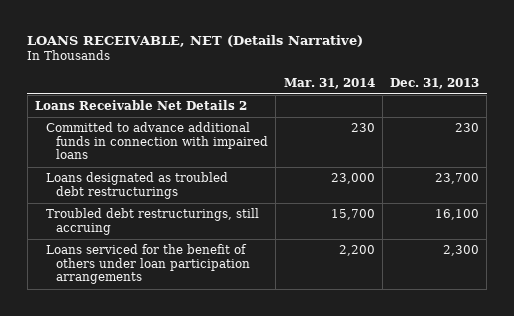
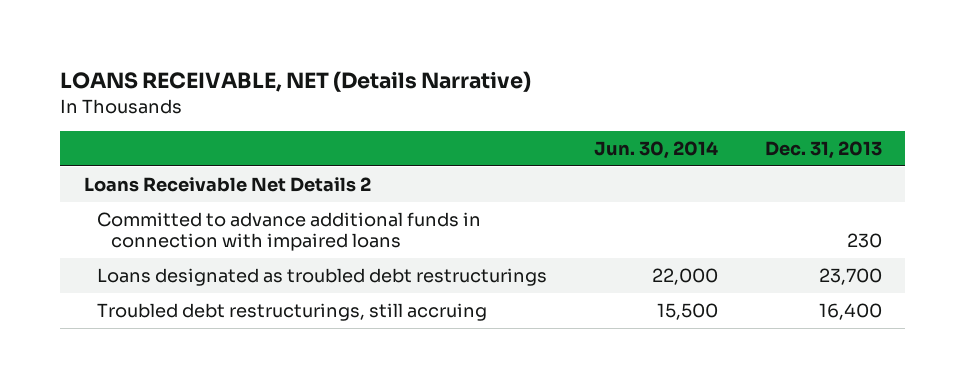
[283,77,375,89] Mar. 31, 2014 -> none
none -> [594,141,719,160] Jun. 30, 2014
[45,244,251,285] Loans serviced for the benefit of others under loan participation arrangements -> none
[435,209,480,221] 16,100 -> [818,303,882,321] 16,400

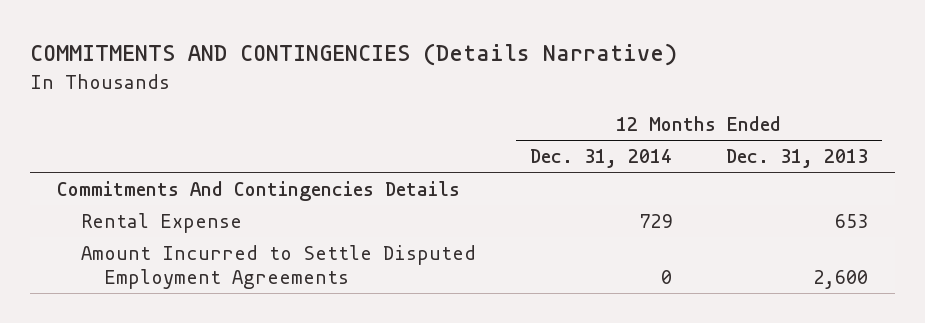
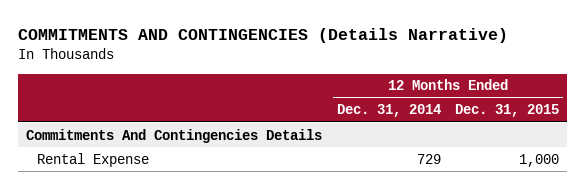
[725,149,868,169] Dec. 31, 2013 -> none
none -> [455,104,560,118] Dec. 31, 2015
[80,244,476,289] Amount Incurred to Settle Disputed Employment Agreements -> none

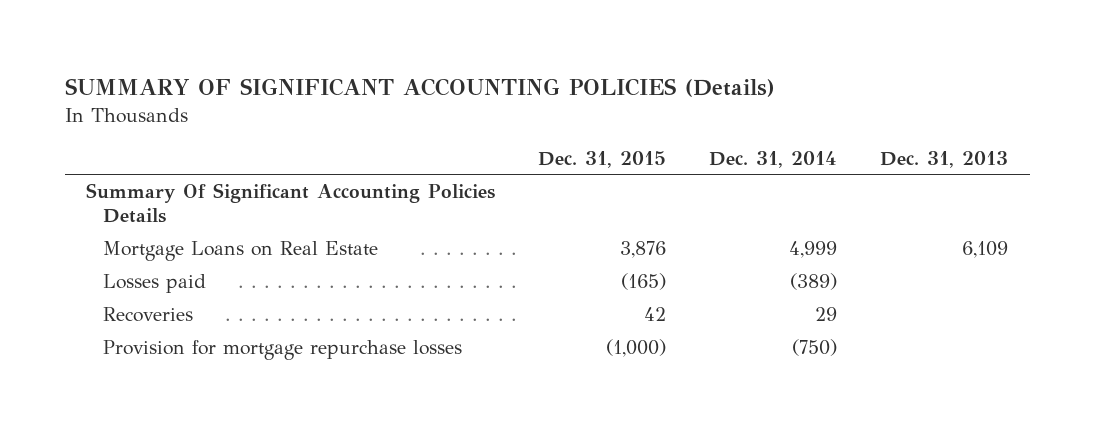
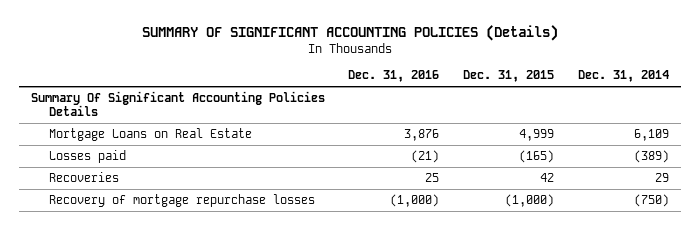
[880,150,1009,168] Dec. 31, 2013 -> none
none -> [348,70,440,83] Dec. 31, 2016
[620,241,667,259] 3,876 -> [519,129,555,142] 4,999
[789,241,838,259] 4,999 -> [633,129,669,142] 6,109
[103,340,463,361] Provision for mortgage repurchase losses -> [48,194,315,208] Recovery of mortgage repurchase losses

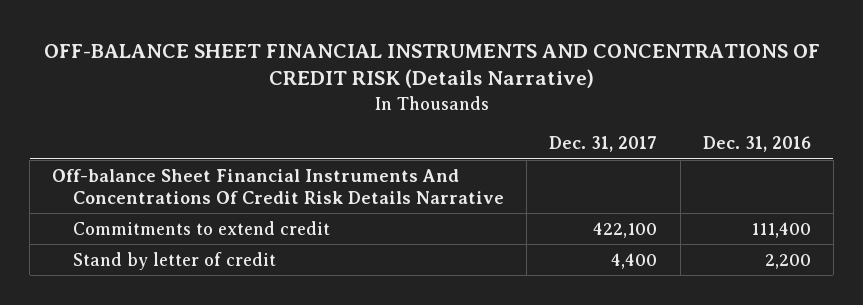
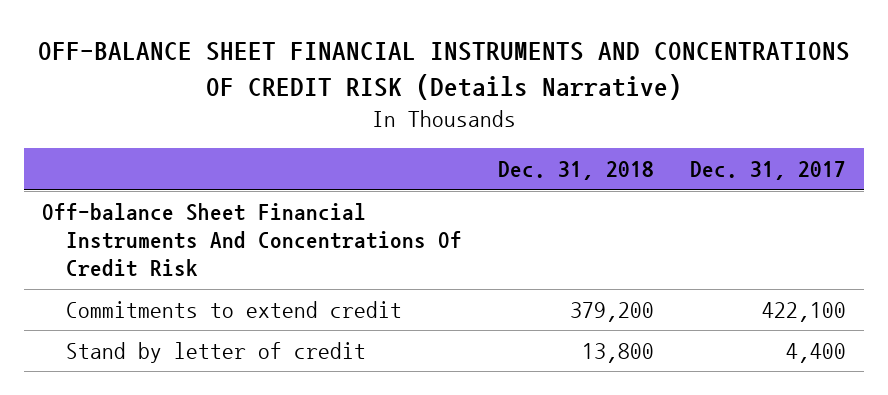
[702,136,811,153] Dec. 31, 2016 -> none
none -> [497,161,654,181] Dec. 31, 2018
[52,168,505,204] Off-balance Sheet Financial Instruments And Concentrations Of Credit Risk Details Narrative -> [41,202,462,278] Off-balance Sheet Financial Instruments And Concentrations Of Credit Risk

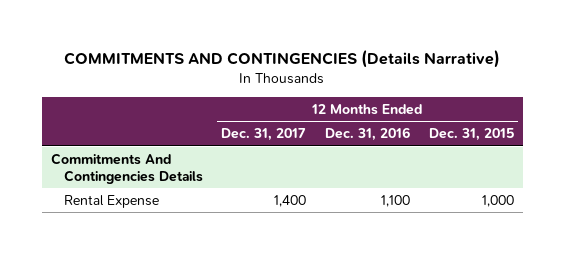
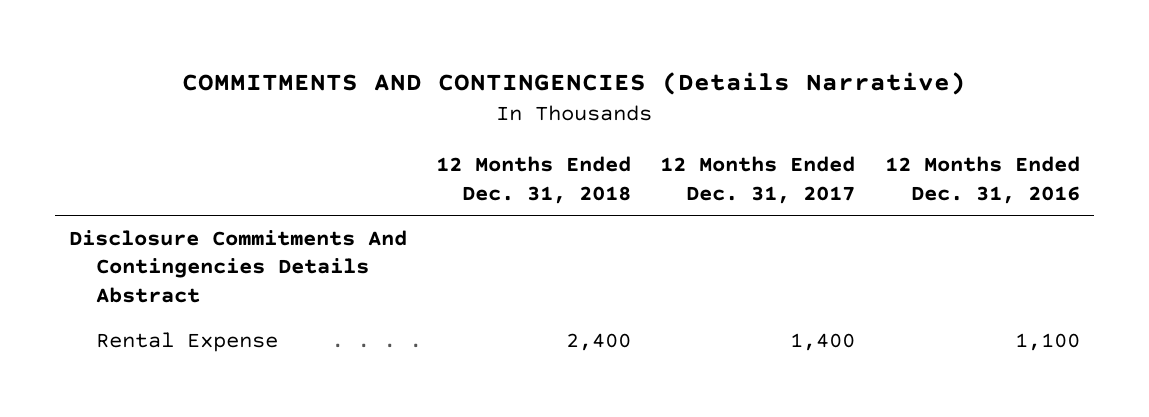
[428,128,514,142] Dec. 31, 2015 -> none
none -> [436,156,632,204] 12 Months Ended Dec. 31, 2018
[51,152,203,184] Commitments And Contingencies Details -> [69,229,408,304] Disclosure Commitments And Contingencies Details Abstract

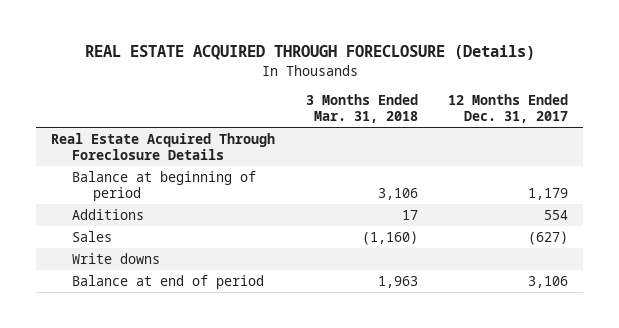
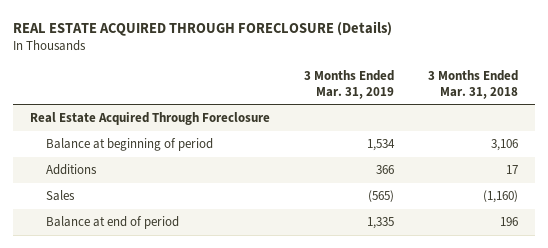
[447,94,568,124] 12 Months Ended Dec. 31, 2017 -> none
none -> [304,69,395,99] 3 Months Ended Mar. 31, 2019
[51,133,276,160] Real Estate Acquired Through Foreclosure Details -> [29,112,270,126] Real Estate Acquired Through Foreclosure
[72,253,161,265] Write downs -> none
[377,276,418,289] 1,963 -> [500,217,519,227] 196

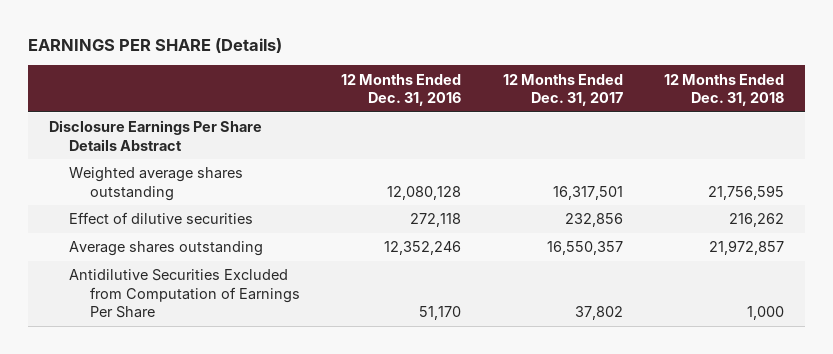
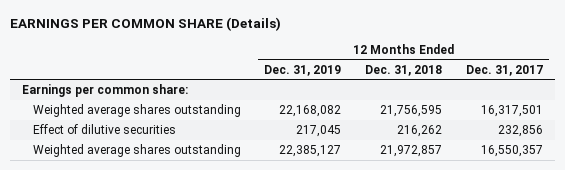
[28,37,283,53] EARNINGS PER SHARE (Details) -> [9,17,281,32] EARNINGS PER COMMON SHARE (Details)
[341,73,462,107] 12 Months Ended Dec. 31, 2016 -> none
none -> [264,64,342,76] Dec. 31, 2019
[49,120,263,151] Disclosure Earnings Per Share Details Abstract -> none
none -> [21,84,188,98] Earnings per common share:
[69,269,300,319] Antidilutive Securities Excluded from Computation of Earnings Per Share -> none
[69,241,264,257] Average shares outstanding -> [32,144,241,158] Weighted average shares outstanding

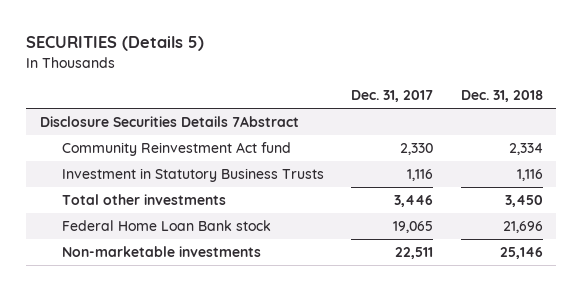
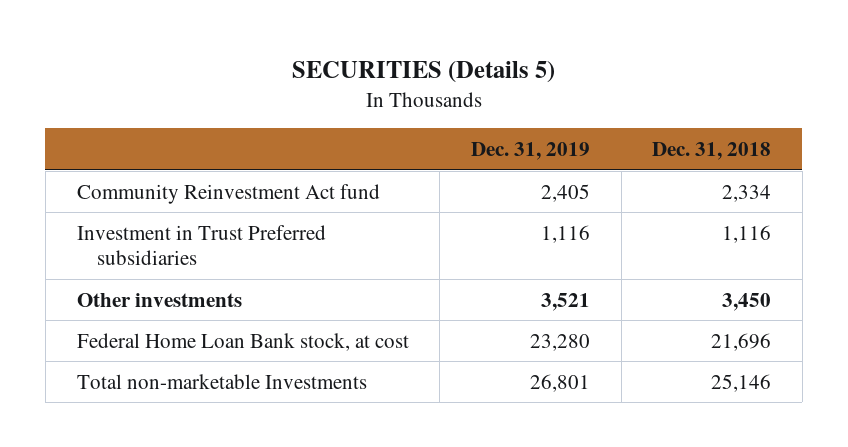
[351,90,434,103] Dec. 31, 2017 -> none
none -> [470,142,590,161] Dec. 31, 2019
[40,116,300,128] Disclosure Securities Details 7Abstract -> none
[61,168,324,183] Investment in Statutory Business Trusts -> [76,224,326,265] Investment in Trust Preferred subsidiaries
[61,194,226,206] Total other investments -> [76,292,242,307] Other investments
[61,220,271,232] Federal Home Loan Bank stock -> [76,332,409,351] Federal Home Loan Bank stock, at cost
[61,246,261,258] Non-marketable investments -> [76,373,367,389] Total non-marketable Investments

